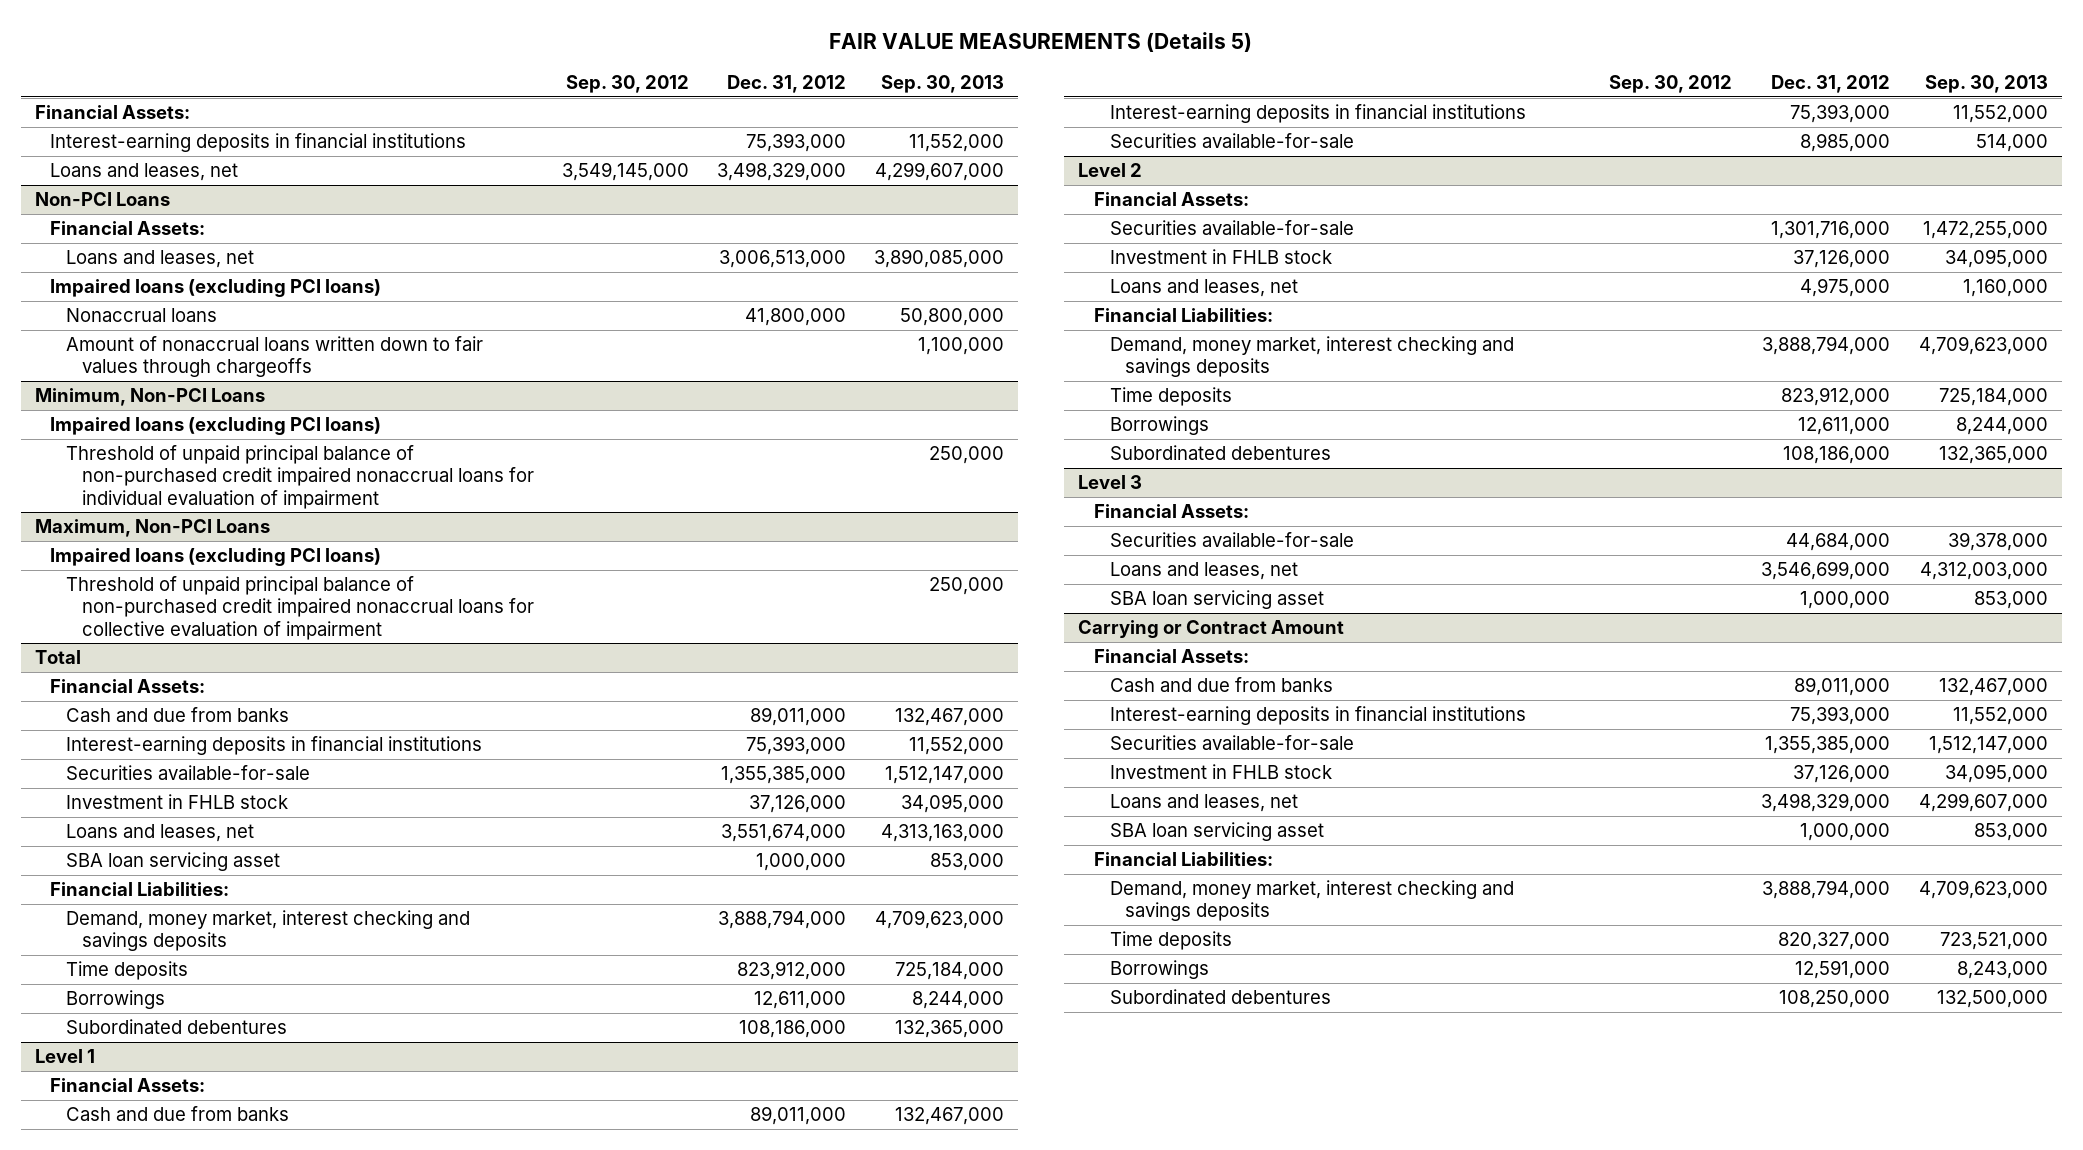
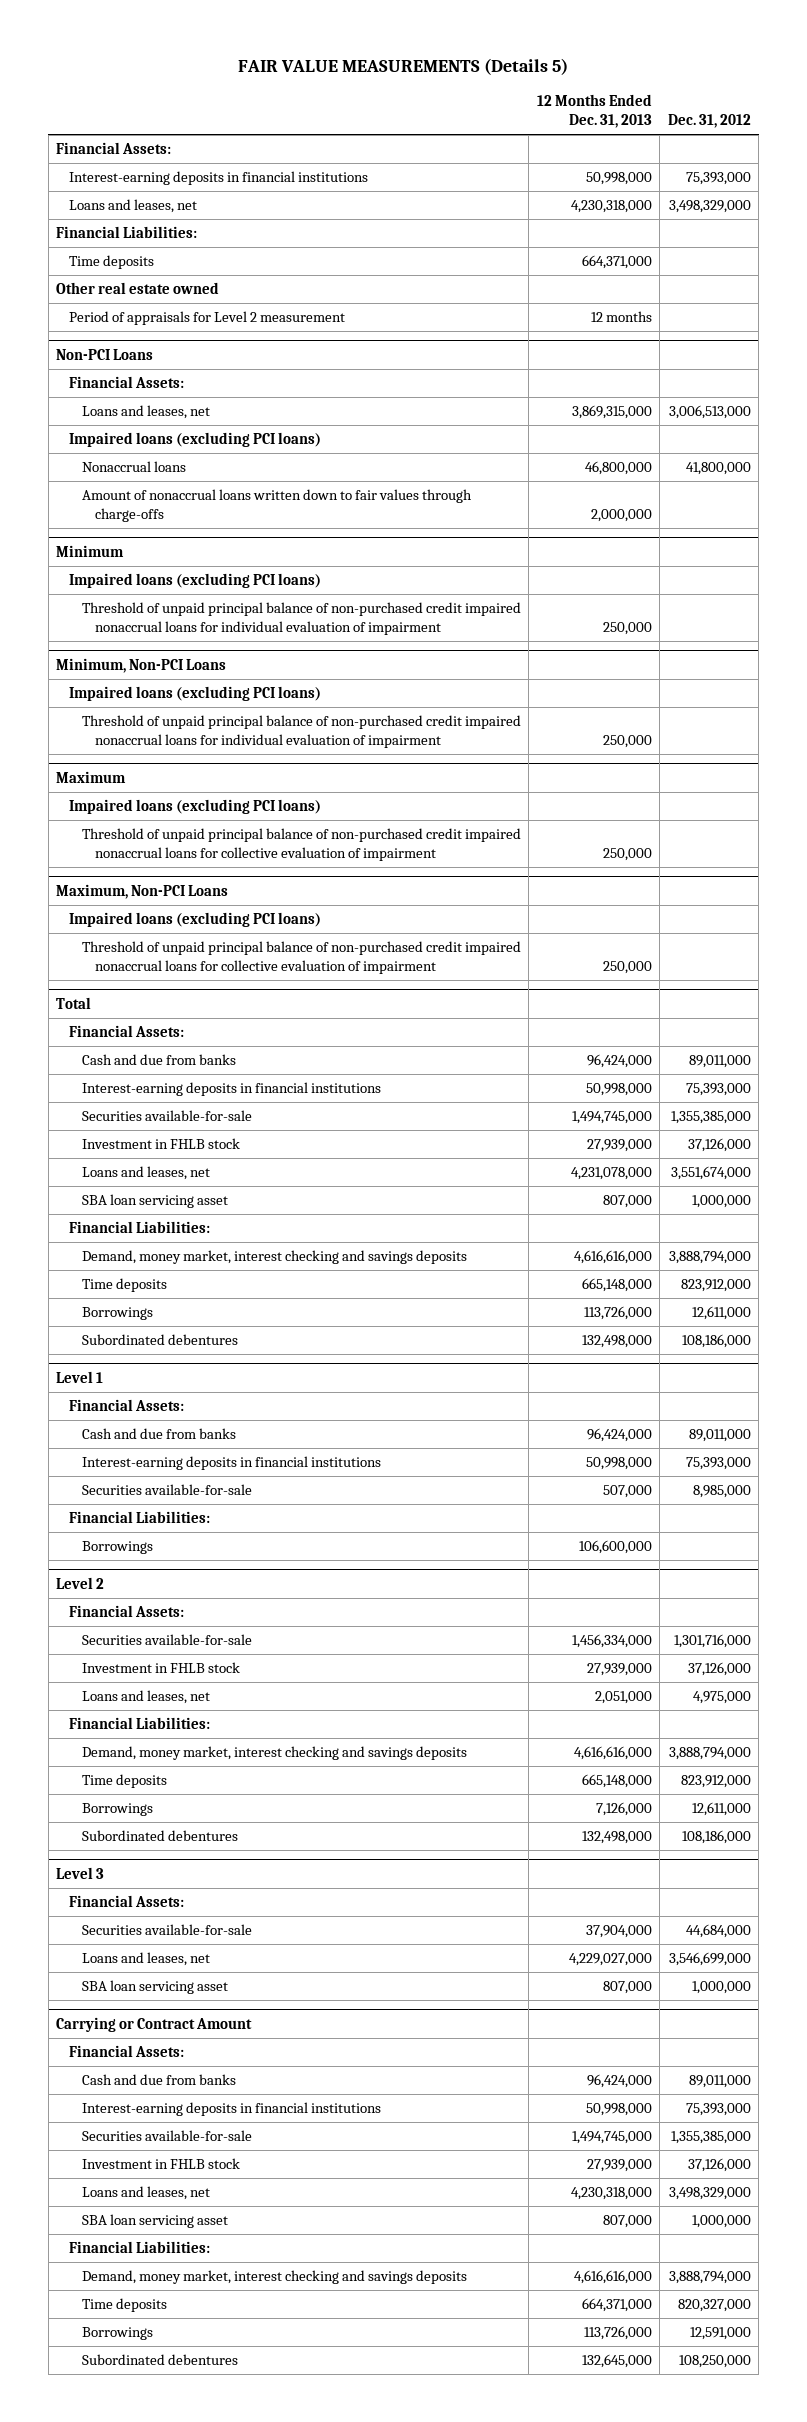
[565,75,689,94] Sep. 30, 2012 -> none
[881,75,1005,94] Sep. 30, 2013 -> none
none -> [536,94,652,129] 12 Months Ended Dec. 31, 2013
none -> [56,226,198,239] Financial Liabilities:
none -> [68,255,154,270] Time deposits
none -> [56,282,220,295] Other real estate owned
none -> [68,311,345,326] Period of appraisals for Level 2 measurement
[66,336,484,378] Amount of nonaccrual loans written down to fair values through chargeoffs -> [81,489,472,523] Amount of nonaccrual loans written down to fair values through charge-offs
none -> [56,544,125,557] Minimum
none -> [68,573,321,589] Impaired loans (excluding PCI loans)
none -> [81,602,521,636] Threshold of unpaid principal balance of non-purchased credit impaired nonaccrual loans for individual evaluation of impairment
none -> [56,770,127,783] Maximum
none -> [68,799,321,815] Impaired loans (excluding PCI loans)
none -> [81,828,521,862] Threshold of unpaid principal balance of non-purchased credit impaired nonaccrual loans for collective evaluation of impairment
none -> [68,1511,210,1524] Financial Liabilities:
none -> [81,1541,153,1555] Borrowings

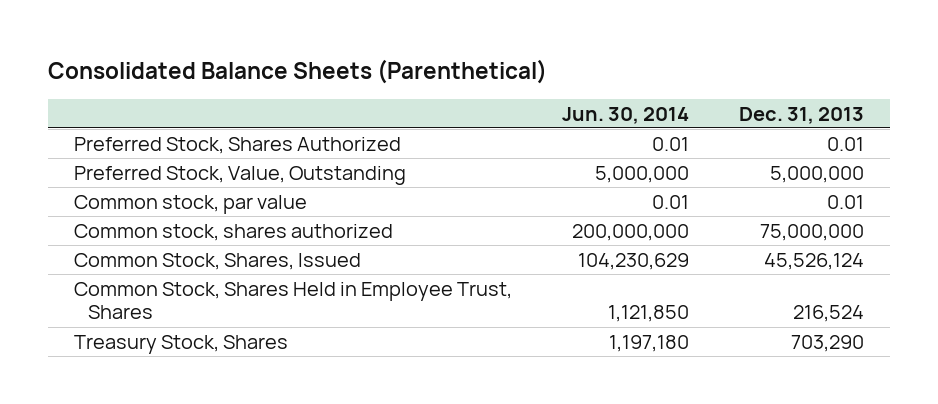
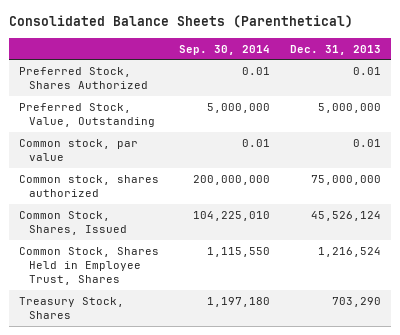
[562,106,690,124] Jun. 30, 2014 -> none
none -> [179,44,271,55] Sep. 30, 2014
[793,305,865,323] 216,524 -> [317,246,381,257] 1,216,524

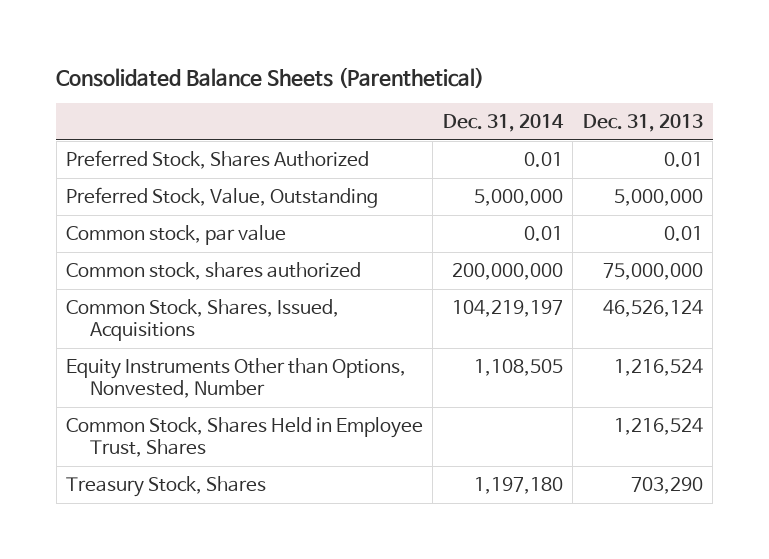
[179,44,271,55] Sep. 30, 2014 -> none
none -> [442,113,564,132] Dec. 31, 2014
[19,210,127,235] Common Stock, Shares, Issued -> [66,299,340,342] Common Stock, Shares, Issued, Acquisitions
[310,210,381,221] 45,526,124 -> [602,300,703,318] 46,526,124
none -> [66,358,407,399] Equity Instruments Other than Options, Nonvested, Number

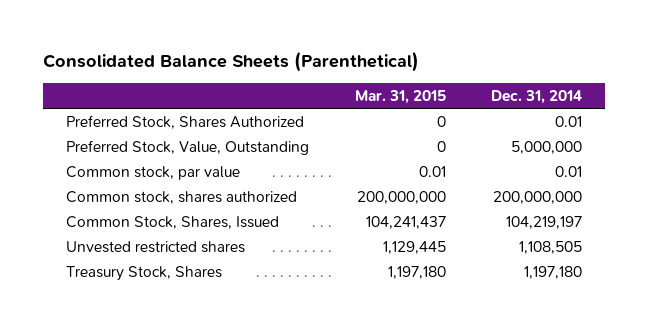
[582,113,703,132] Dec. 31, 2013 -> none
none -> [354,89,446,104] Mar. 31, 2015
[66,417,424,458] Common Stock, Shares Held in Employee Trust, Shares -> none
[66,299,340,342] Common Stock, Shares, Issued, Acquisitions -> [65,215,279,229] Common Stock, Shares, Issued
[66,358,407,399] Equity Instruments Other than Options, Nonvested, Number -> [65,240,245,253] Unvested restricted shares

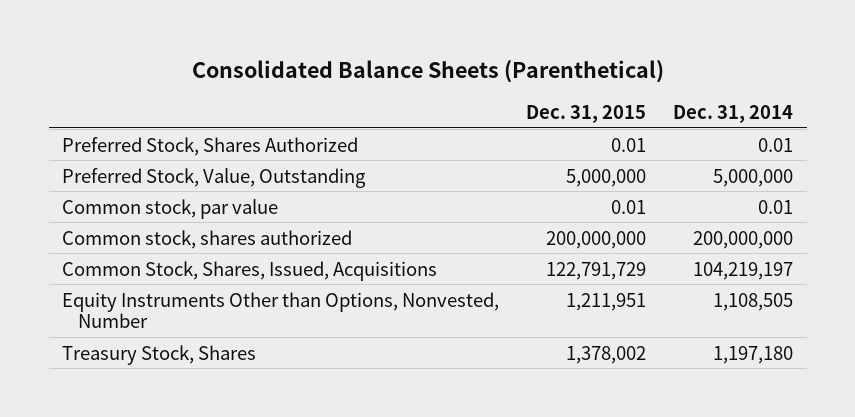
[354,89,446,104] Mar. 31, 2015 -> none
none -> [526,104,647,123] Dec. 31, 2015
[65,215,279,229] Common Stock, Shares, Issued -> [62,260,438,281] Common Stock, Shares, Issued, Acquisitions
[65,240,245,253] Unvested restricted shares -> [62,291,500,329] Equity Instruments Other than Options, Nonvested, Number

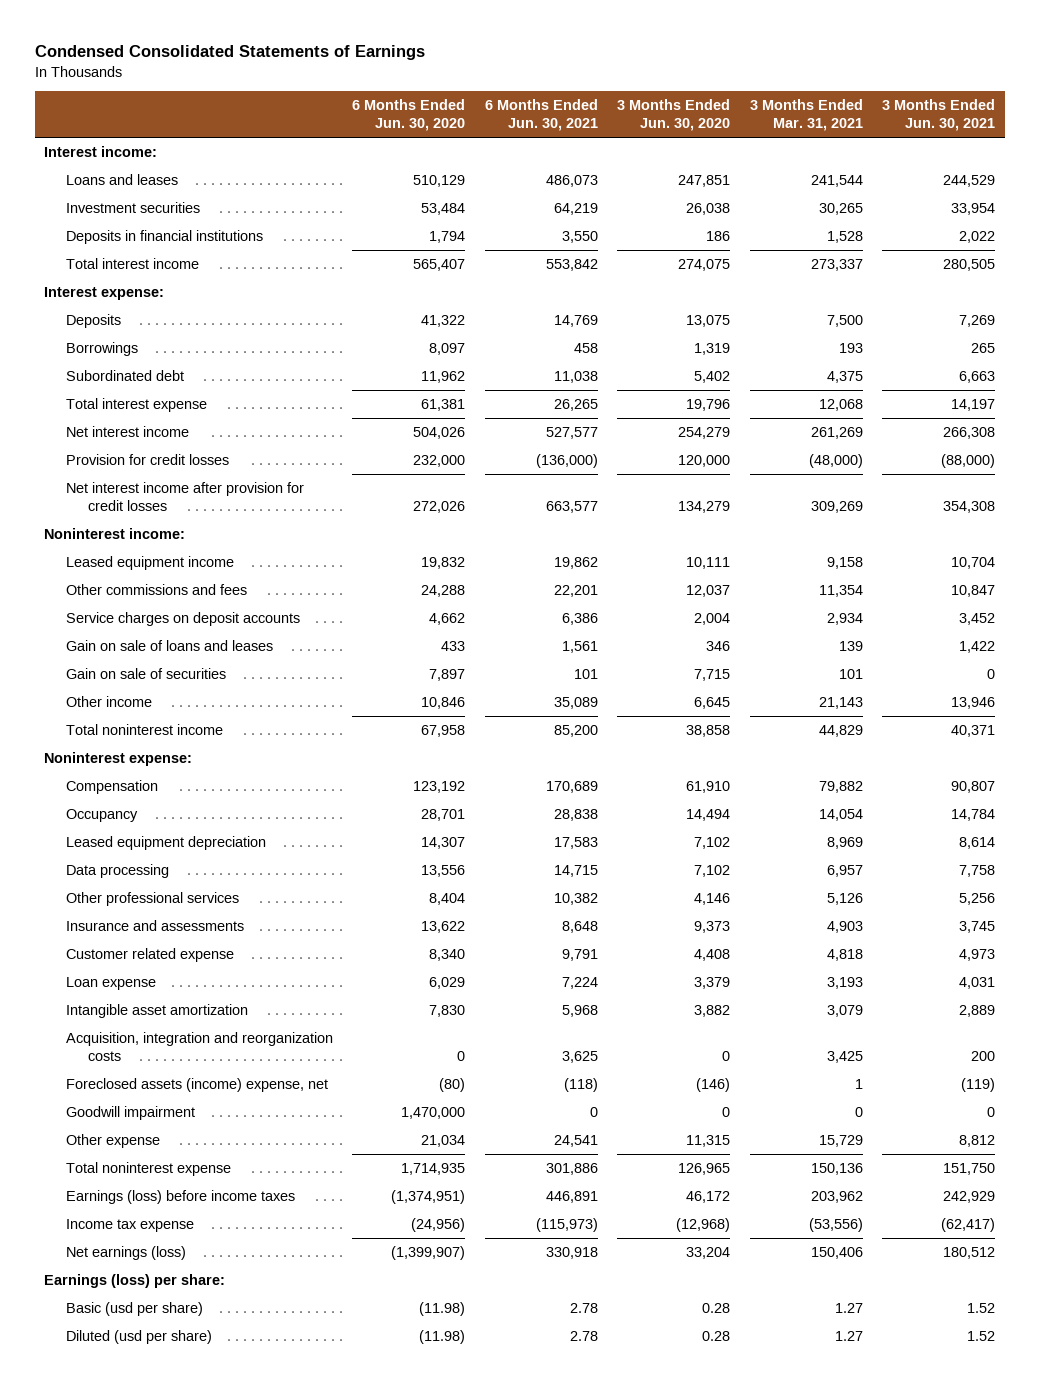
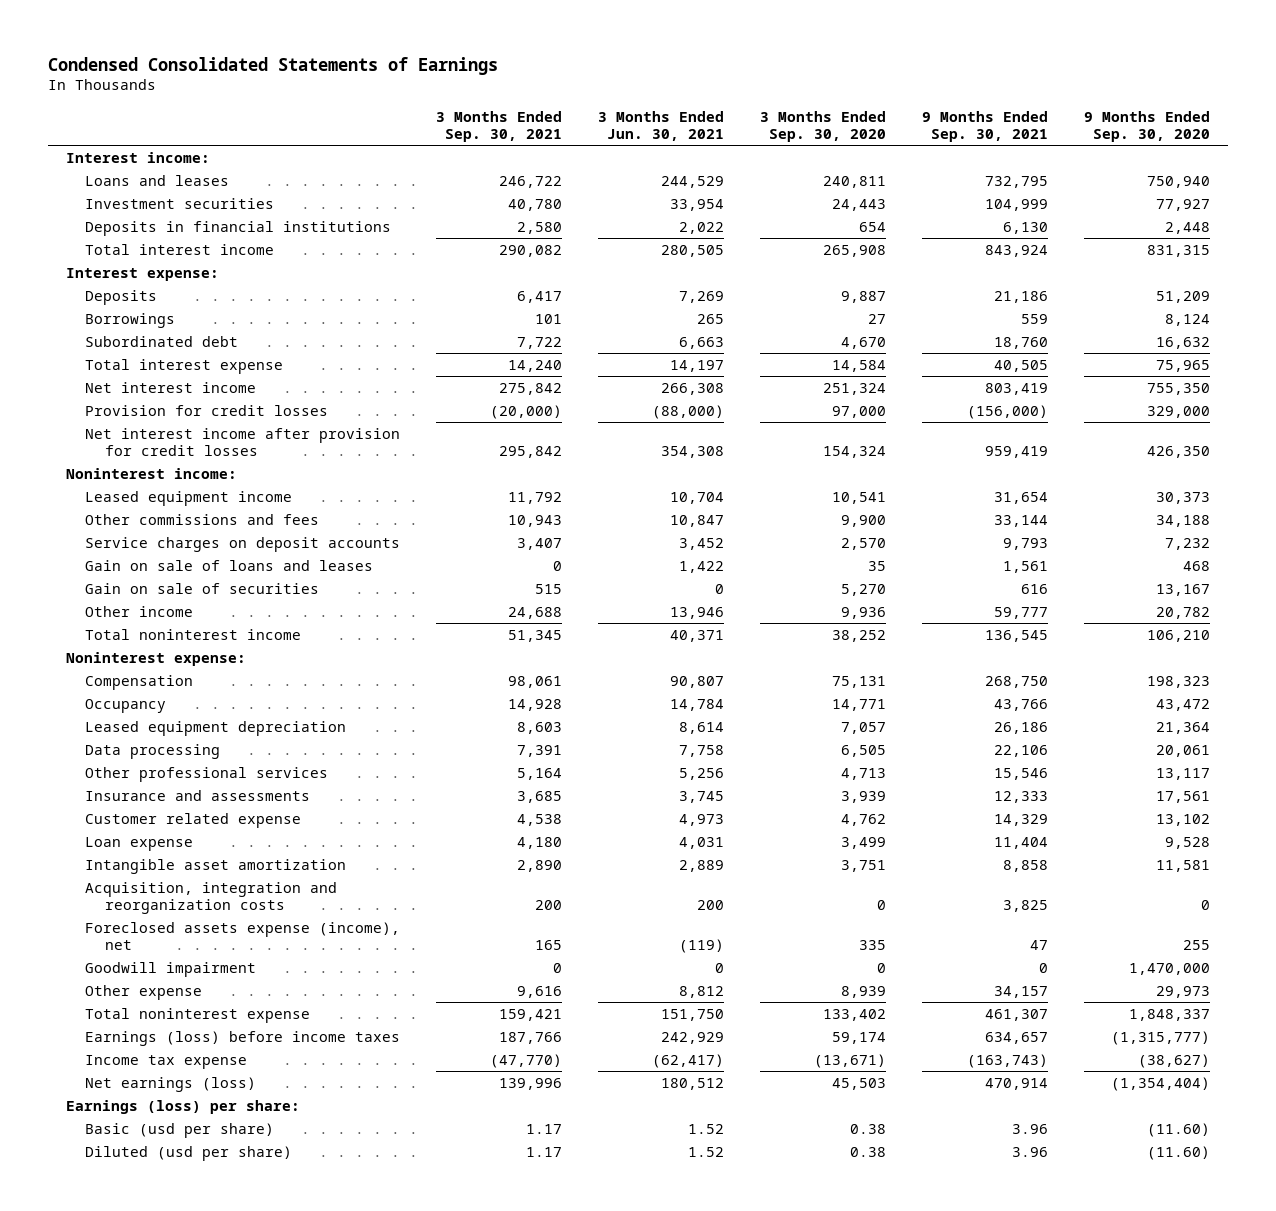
[352,99,466,131] 6 Months Ended Jun. 30, 2020 -> none
[484,99,598,131] 6 Months Ended Jun. 30, 2021 -> none
[617,99,731,131] 3 Months Ended Jun. 30, 2020 -> none
[749,99,863,131] 3 Months Ended Mar. 31, 2021 -> none
none -> [436,110,563,142] 3 Months Ended Sep. 30, 2021
none -> [760,110,887,142] 3 Months Ended Sep. 30, 2020
none -> [922,110,1049,142] 9 Months Ended Sep. 30, 2021
none -> [1084,110,1211,142] 9 Months Ended Sep. 30, 2020
[66,1078,329,1093] Foreclosed assets (income) expense, net -> [85,921,401,950] Foreclosed assets expense (income), net

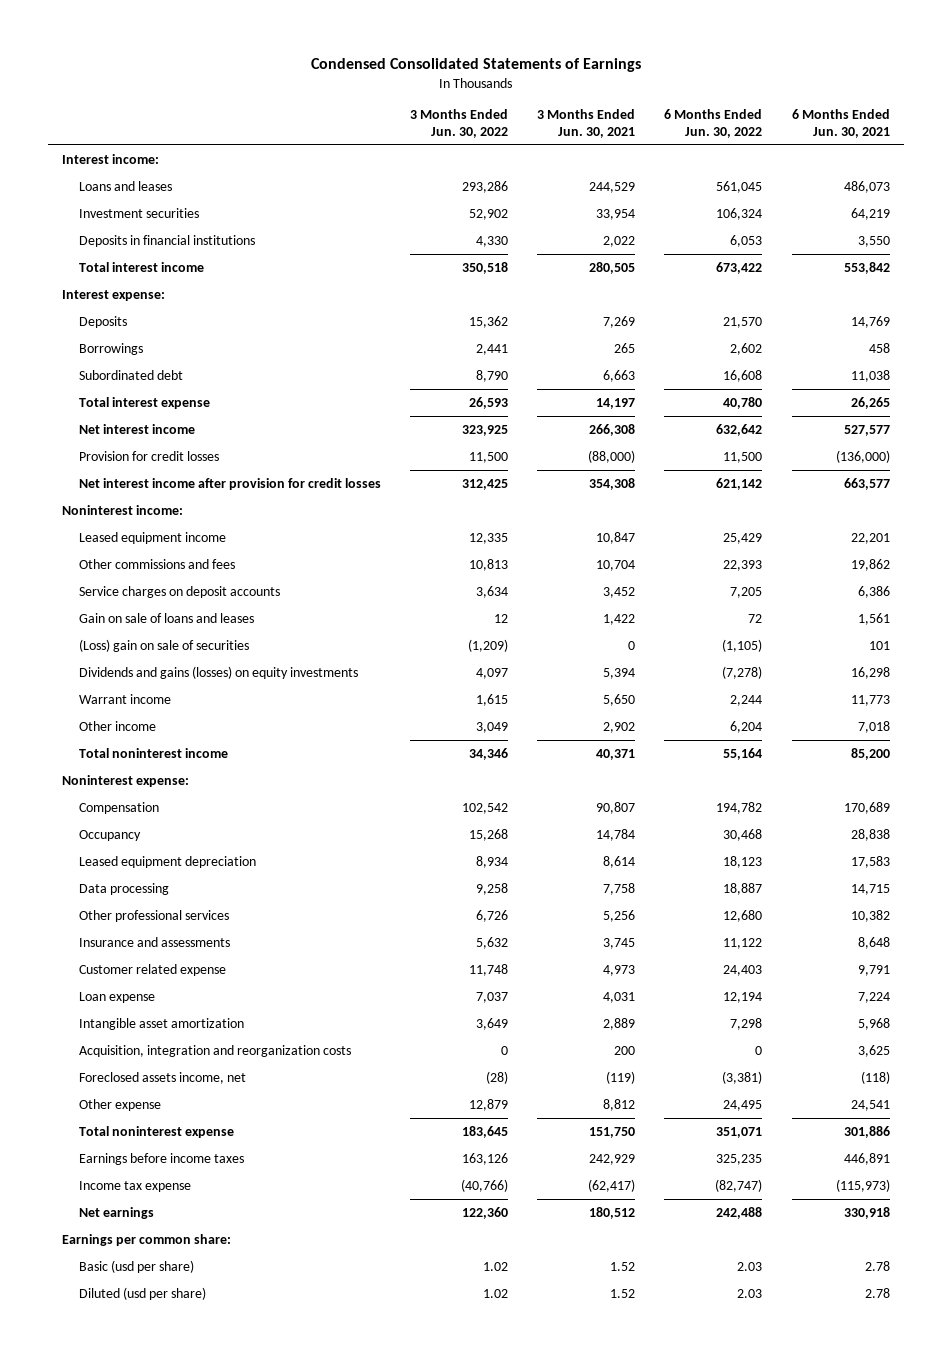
[436,110,563,142] 3 Months Ended Sep. 30, 2021 -> none
[760,110,887,142] 3 Months Ended Sep. 30, 2020 -> none
[922,110,1049,142] 9 Months Ended Sep. 30, 2021 -> none
[1084,110,1211,142] 9 Months Ended Sep. 30, 2020 -> none
none -> [409,109,508,138] 3 Months Ended Jun. 30, 2022
none -> [664,109,763,138] 6 Months Ended Jun. 30, 2022
none -> [791,109,890,138] 6 Months Ended Jun. 30, 2021
[670,491,725,504] 10,704 -> [596,531,636,544] 10,847
[670,514,725,527] 10,847 -> [596,559,636,571] 10,704
[85,582,320,594] Gain on sale of securities -> [78,638,249,652] (Loss) gain on sale of securities
none -> [78,665,358,679] Dividends and gains (losses) on equity investments
none -> [78,693,171,704] Warrant income
[670,606,725,619] 13,946 -> [603,721,636,733] 2,902
[85,961,257,977] Goodwill impairment -> none
[85,921,401,950] Foreclosed assets expense (income), net -> [78,1071,246,1084] Foreclosed assets income, net
[85,1030,401,1046] Earnings (loss) before income taxes -> [78,1152,244,1165] Earnings before income taxes
[85,1076,257,1092] Net earnings (loss) -> [78,1206,154,1219] Net earnings
[65,1099,300,1114] Earnings (loss) per share: -> [62,1233,232,1246] Earnings per common share:

